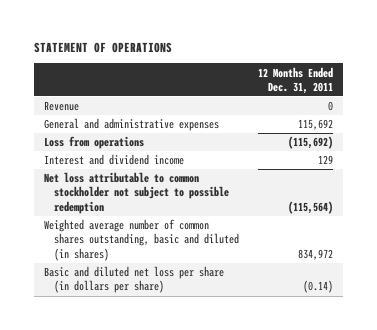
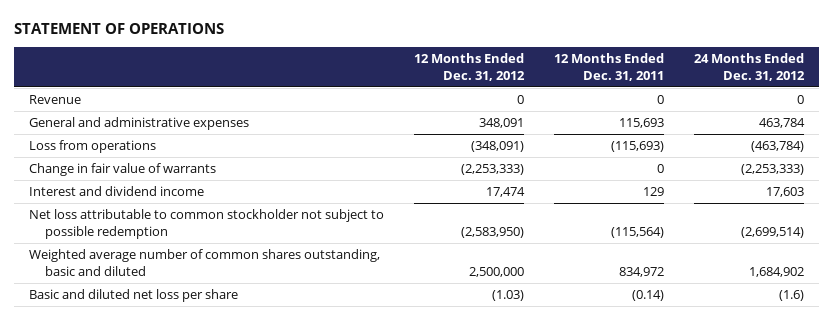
none -> [413,53,525,81] 12 Months Ended Dec. 31, 2012
none -> [694,53,806,81] 24 Months Ended Dec. 31, 2012
[298,119,334,131] 115,692 -> [619,118,665,129] 115,693
[288,136,334,150] (115,692) -> [611,141,665,153] (115,693)
none -> [28,163,216,177] Change in fair value of warrants
[43,219,239,261] Weighted average number of common shares outstanding, basic and diluted (in shares) -> [28,249,380,276] Weighted average number of common shares outstanding, basic and diluted
[43,266,224,294] Basic and diluted net loss per share (in dollars per share) -> [28,289,238,303] Basic and diluted net loss per share

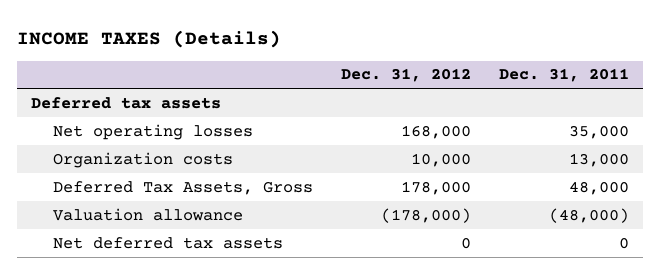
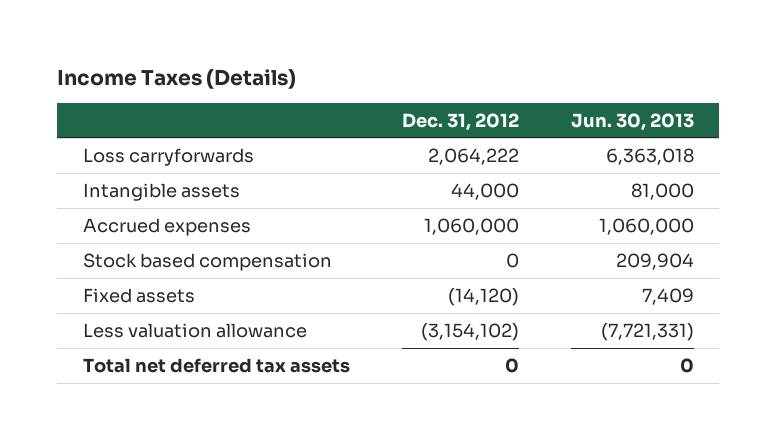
[17,29,282,48] INCOME TAXES (Details) -> [56,68,296,89] Income Taxes (Details)
[499,68,630,83] Dec. 31, 2011 -> none
none -> [570,112,694,131] Jun. 30, 2013
[31,96,222,109] Deferred tax assets -> none
[52,151,233,168] Organization costs -> none
[52,123,253,140] Net operating losses -> [82,147,254,166] Loss carryforwards
[400,124,471,139] 168,000 -> [427,147,519,165] 2,064,222
none -> [82,182,240,201] Intangible assets
none -> [82,217,251,236] Accrued expenses
none -> [82,252,332,271] Stock based compensation
[52,180,313,195] Deferred Tax Assets, Gross -> [82,287,195,303] Fixed assets
[400,180,471,195] 178,000 -> [447,287,519,306] (14,120)
[52,207,243,221] Valuation allowance -> [82,322,307,338] Less valuation allowance
[380,207,471,223] (178,000) -> [420,322,519,341] (3,154,102)
[52,236,283,249] Net deferred tax assets -> [82,357,350,373] Total net deferred tax assets

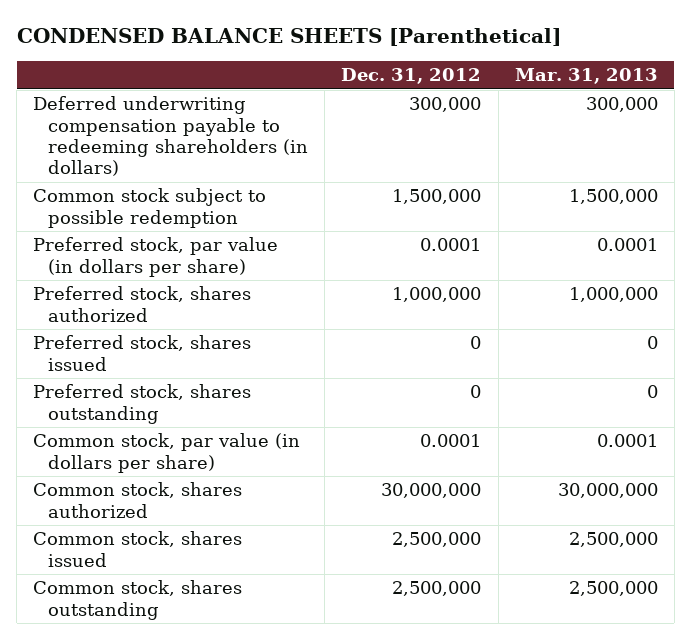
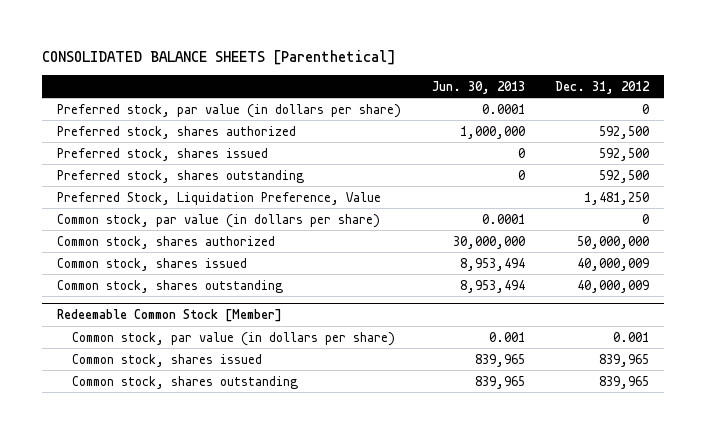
[16,28,561,47] CONDENSED BALANCE SHEETS [Parenthetical] -> [41,49,396,65] CONSOLIDATED BALANCE SHEETS [Parenthetical]
[514,68,658,85] Mar. 31, 2013 -> none
none -> [431,80,525,94] Jun. 30, 2013
[33,96,308,177] Deferred underwriting compensation payable to redeeming shareholders (in dollars) -> none
[33,188,267,228] Common stock subject to possible redemption -> none
[420,238,482,252] 0.0001 -> [642,103,650,114] 0
[392,287,482,303] 1,000,000 -> [599,125,650,139] 592,500
[470,336,482,350] 0 -> [599,147,650,161] 592,500
[470,385,482,399] 0 -> [599,169,650,183] 592,500
none -> [57,191,382,205] Preferred Stock, Liquidation Preference, Value
[420,434,482,448] 0.0001 -> [642,213,650,224] 0
[381,483,482,499] 30,000,000 -> [577,235,650,249] 50,000,000
[392,532,482,548] 2,500,000 -> [577,257,650,271] 40,000,009
[392,581,482,597] 2,500,000 -> [577,279,650,293] 40,000,009
none -> [57,309,283,323] Redeemable Common Stock [Member]
none -> [72,331,396,346] Common stock, par value (in dollars per share)
none -> [72,353,263,367] Common stock, shares issued
none -> [72,375,299,389] Common stock, shares outstanding

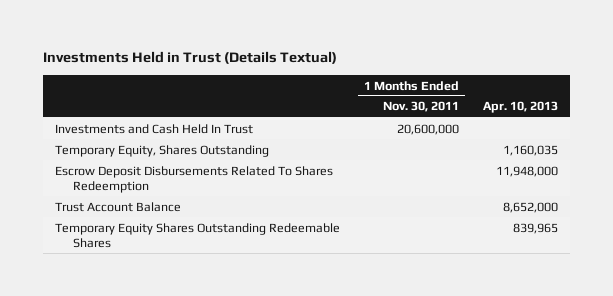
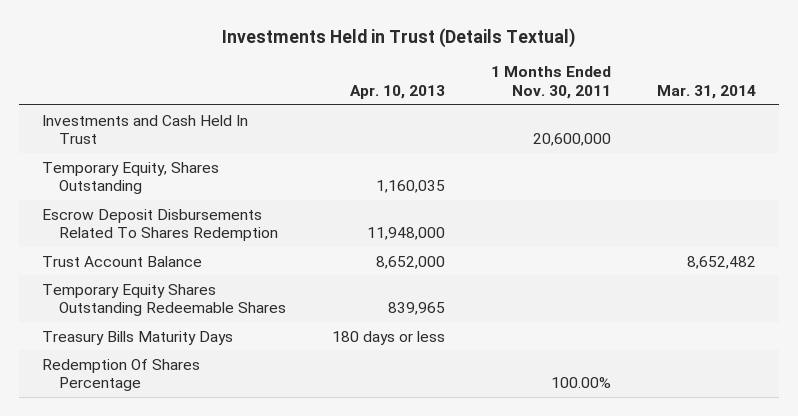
none -> [657,85,757,100] Mar. 31, 2014
[54,165,333,193] Escrow Deposit Disbursements Related To Shares Redeemption -> [41,208,279,242] Escrow Deposit Disbursements Related To Shares Redemption
none -> [41,330,233,345] Treasury Bills Maturity Days
none -> [41,358,200,392] Redemption Of Shares Percentage

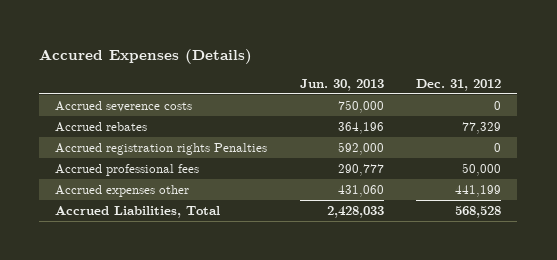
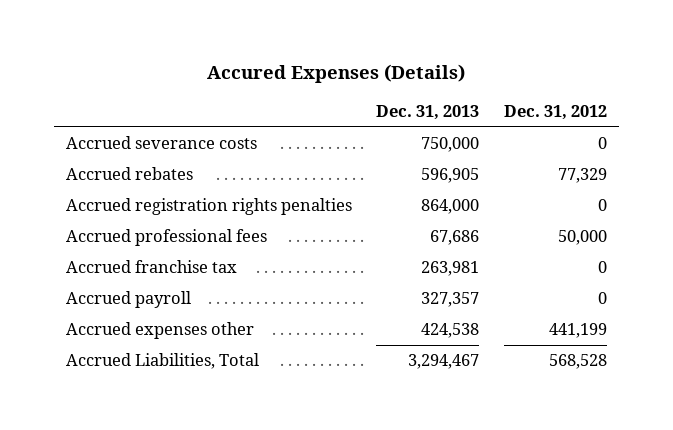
[299,78,384,91] Jun. 30, 2013 -> none
none -> [376,104,480,120] Dec. 31, 2013
[55,101,193,113] Accrued severence costs -> [66,136,258,150] Accrued severance costs
[55,143,268,156] Accrued registration rights Penalties -> [66,198,353,216] Accrued registration rights penalties
none -> [66,260,238,274] Accrued franchise tax
none -> [66,291,192,309] Accrued payroll

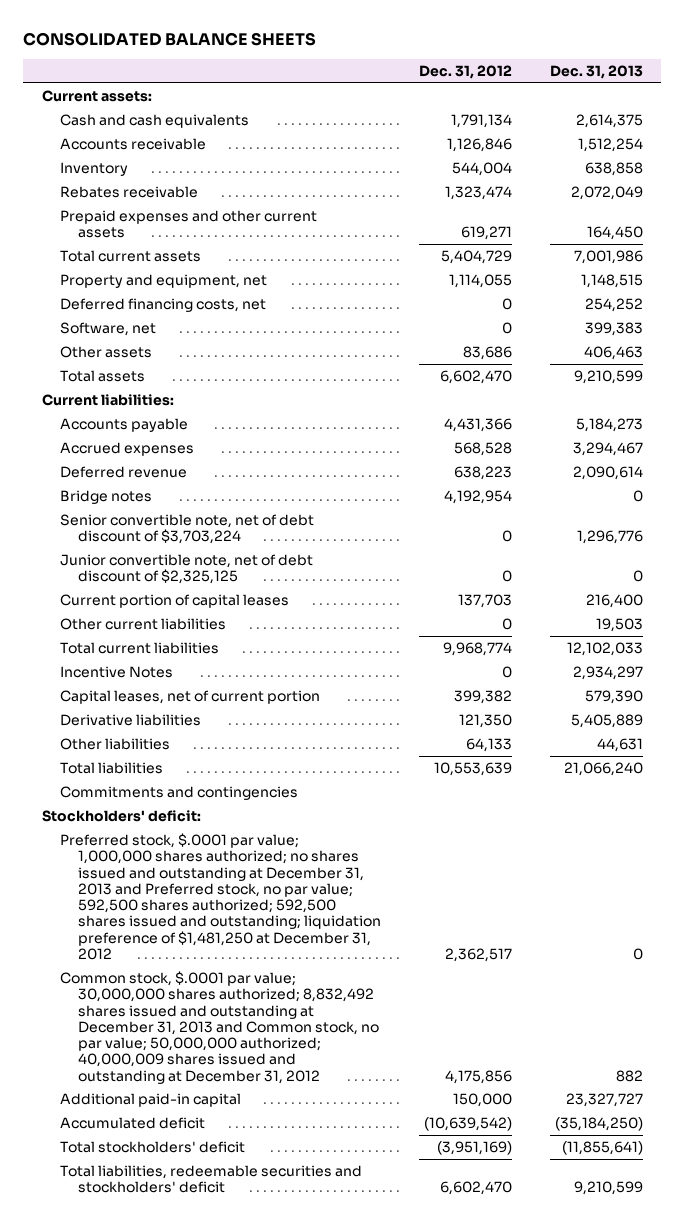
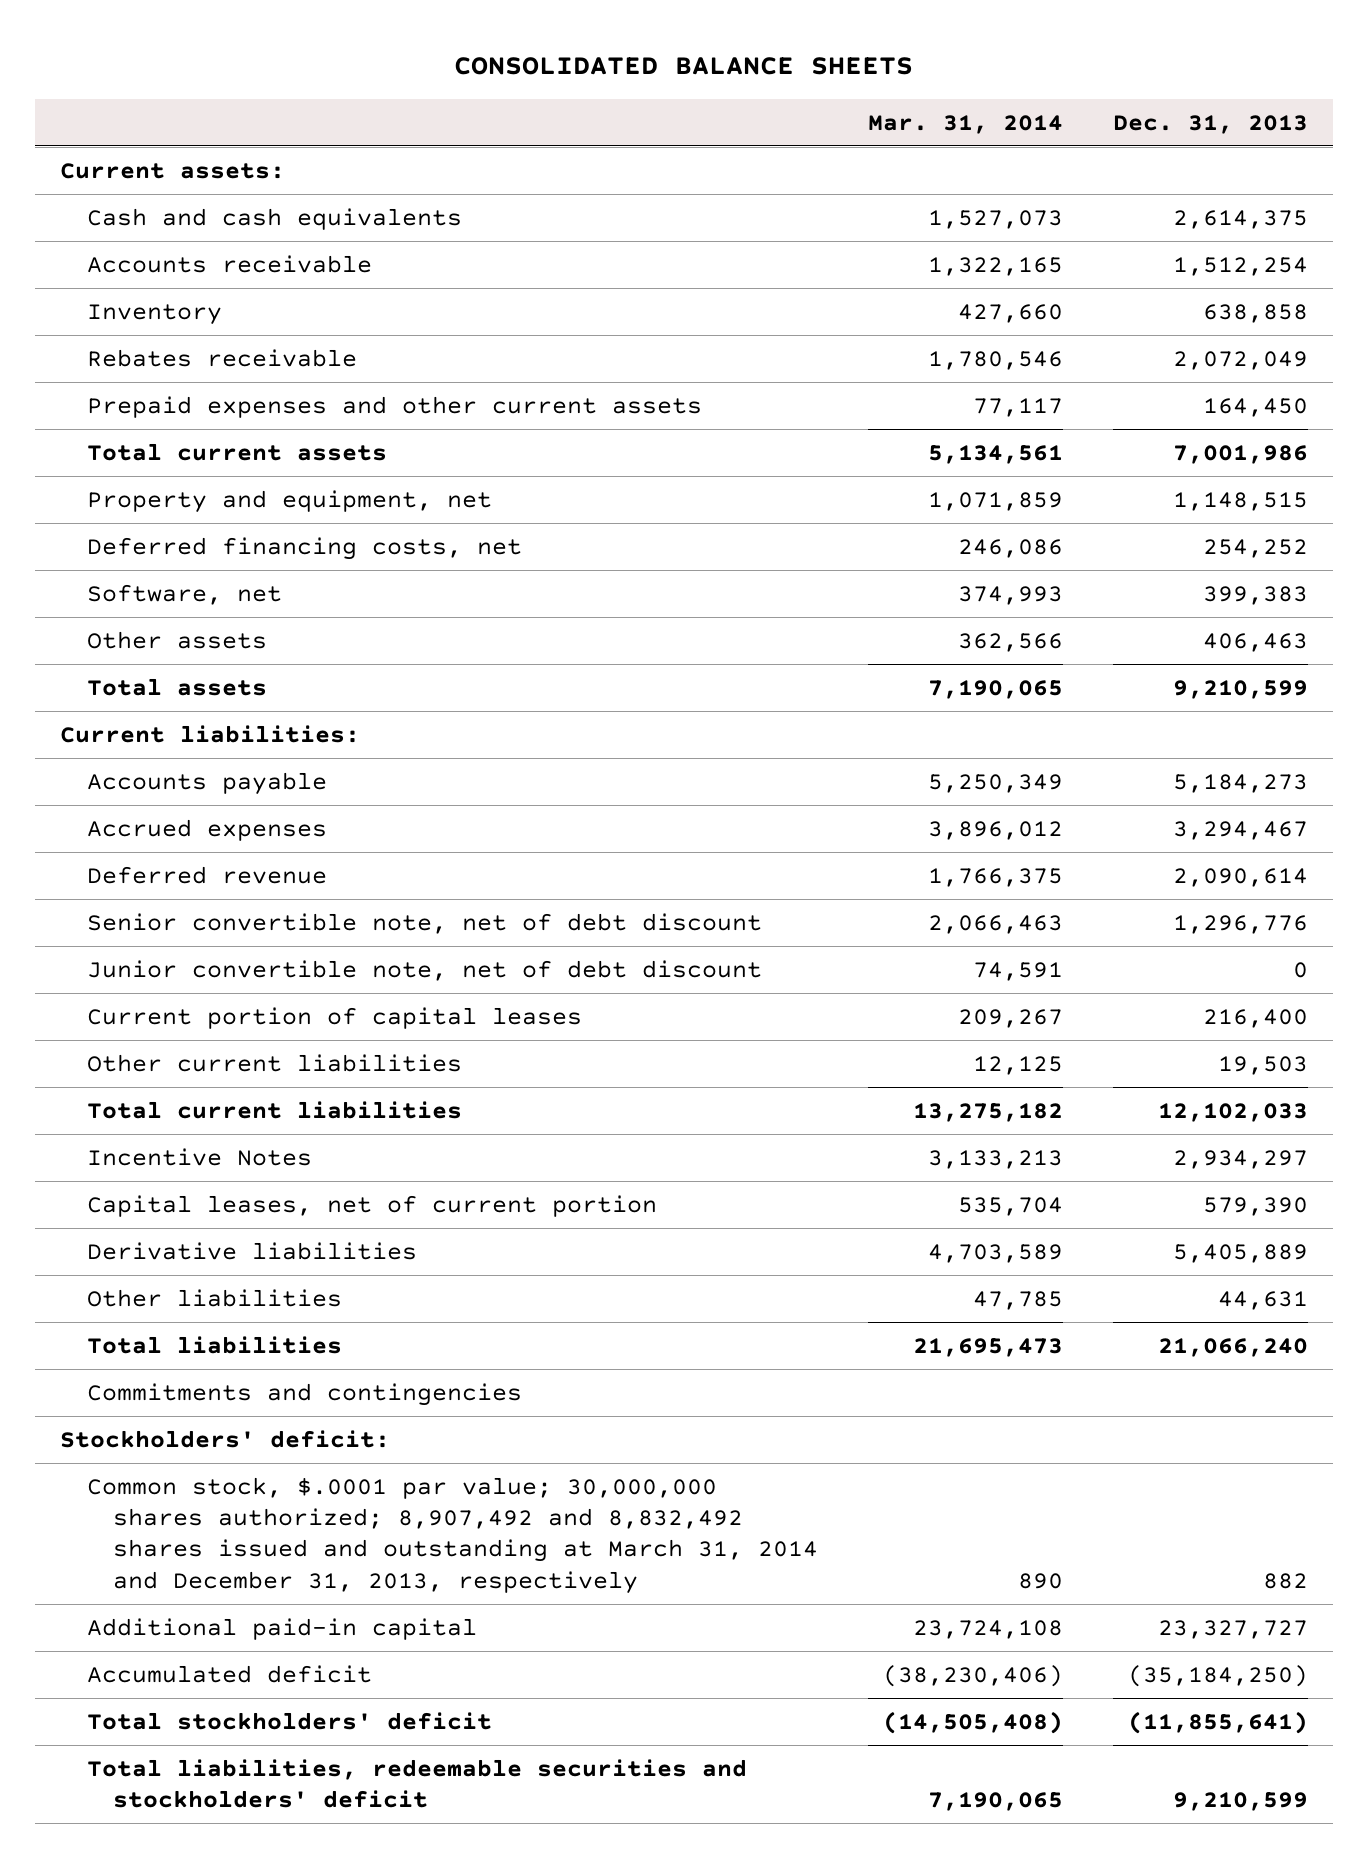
[418,65,512,80] Dec. 31, 2012 -> none
none -> [868,114,1064,134] Mar. 31, 2014
[60,489,153,504] Bridge notes -> none
[60,513,315,545] Senior convertible note, net of debt discount of $3,703,224 -> [86,912,762,934] Senior convertible note, net of debt discount
[60,553,314,585] Junior convertible note, net of debt discount of $2,325,125 -> [86,959,762,981] Junior convertible note, net of debt discount
[60,832,382,960] Preferred stock, $.0001 par value; 1,000,000 shares authorized; no shares issued and outstanding at December 31, 2013 and Preferred stock, no par value; 592,500 shares authorized; 592,500 shares issued and outstanding; liquidation preference of $1,481,250 at December 31, 2012 -> none
[60,970,380,1084] Common stock, $.0001 par value; 30,000,000 shares authorized; 8,832,492 shares issued and outstanding at December 31, 2013 and Common stock, no par value; 50,000,000 authorized; 40,000,009 shares issued and outstanding at December 31, 2012 -> [86,1476,819,1594] Common stock, $.0001 par value; 30,000,000 shares authorized; 8,907,492 and 8,832,492 shares issued and outstanding at March 31, 2014 and December 31, 2013, respectively

